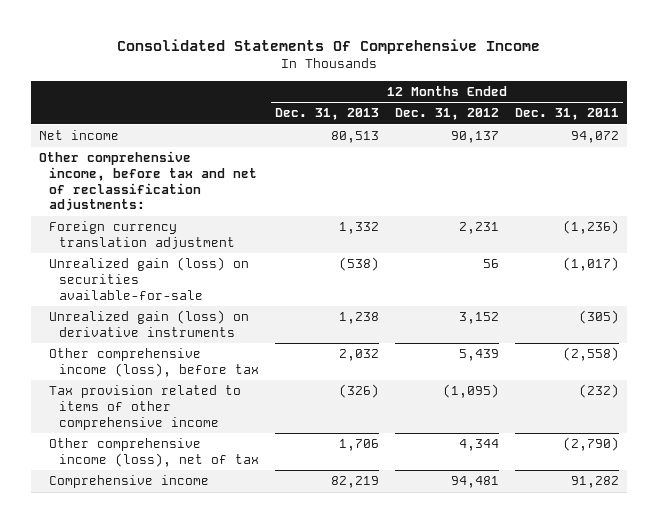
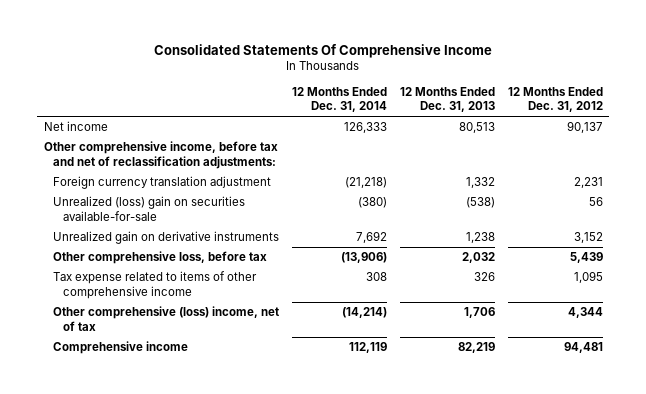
[514,108,619,121] Dec. 31, 2011 -> none
none -> [291,86,387,112] 12 Months Ended Dec. 31, 2014
[49,257,250,300] Unrealized gain (loss) on securities available-for-sale -> [53,196,246,221] Unrealized (loss) gain on securities available-for-sale
[49,310,250,337] Unrealized gain (loss) on derivative instruments -> [53,231,280,245] Unrealized gain on derivative instruments
[49,348,260,377] Other comprehensive income (loss), before tax -> [53,251,268,265] Other comprehensive loss, before tax
[49,385,242,430] Tax provision related to items of other comprehensive income -> [53,271,258,299] Tax expense related to items of other comprehensive income
[339,384,380,399] (326) -> [473,272,495,282] 326
[442,384,499,399] (1,095) -> [573,271,603,284] 1,095
[49,438,260,467] Other comprehensive income (loss), net of tax -> [53,306,280,331] Other comprehensive (loss) income, net of tax

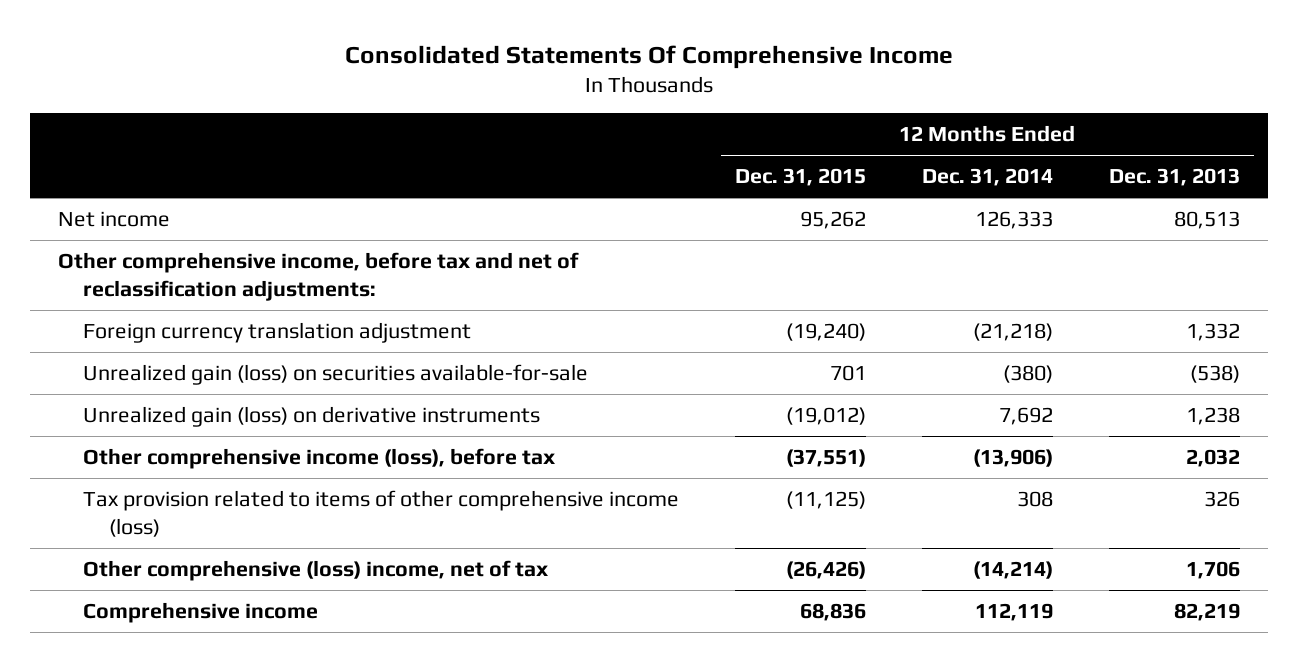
[507,86,603,112] 12 Months Ended Dec. 31, 2012 -> none
none -> [735,168,867,187] Dec. 31, 2015
[53,196,246,221] Unrealized (loss) gain on securities available-for-sale -> [83,363,589,385] Unrealized gain (loss) on securities available-for-sale
[53,231,280,245] Unrealized gain on derivative instruments -> [83,405,541,427] Unrealized gain (loss) on derivative instruments
[53,251,268,265] Other comprehensive loss, before tax -> [83,447,557,469] Other comprehensive income (loss), before tax
[53,271,258,299] Tax expense related to items of other comprehensive income -> [83,489,680,537] Tax provision related to items of other comprehensive income (loss)

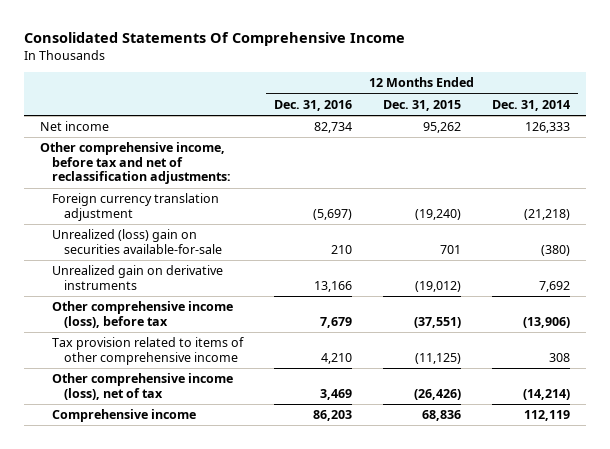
[1108,168,1240,187] Dec. 31, 2013 -> none
none -> [274,99,353,111] Dec. 31, 2016
[83,363,589,385] Unrealized gain (loss) on securities available-for-sale -> [51,229,223,254] Unrealized (loss) gain on securities available-for-sale
[83,405,541,427] Unrealized gain (loss) on derivative instruments -> [51,265,223,290] Unrealized gain on derivative instruments
[83,489,680,537] Tax provision related to items of other comprehensive income (loss) -> [51,337,244,365] Tax provision related to items of other comprehensive income
[83,559,550,581] Other comprehensive (loss) income, net of tax -> [51,373,233,400] Other comprehensive income (loss), net of tax

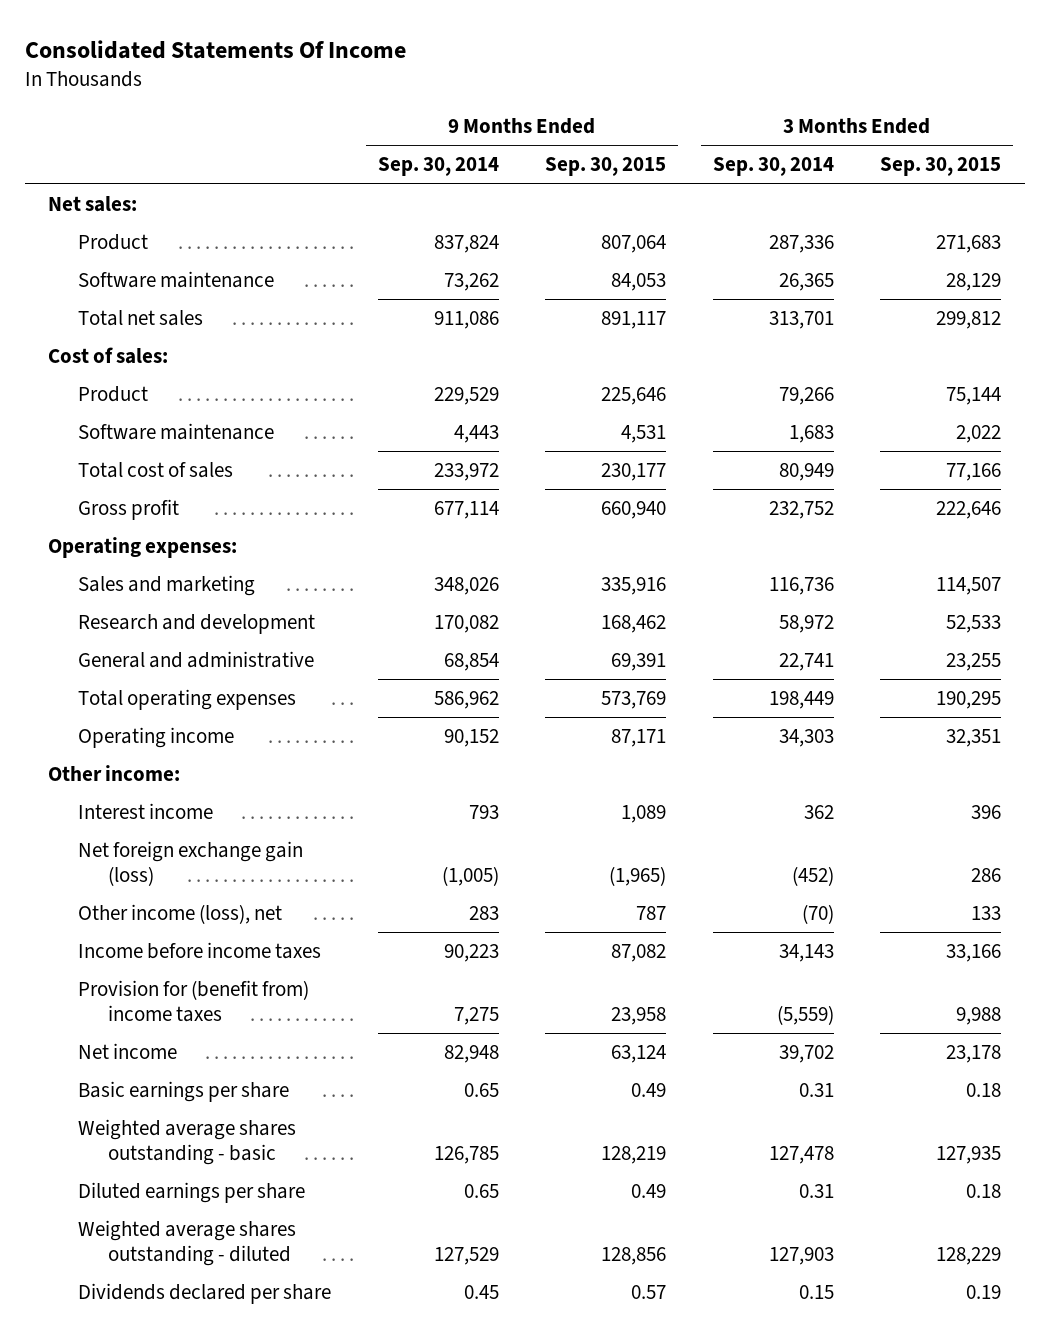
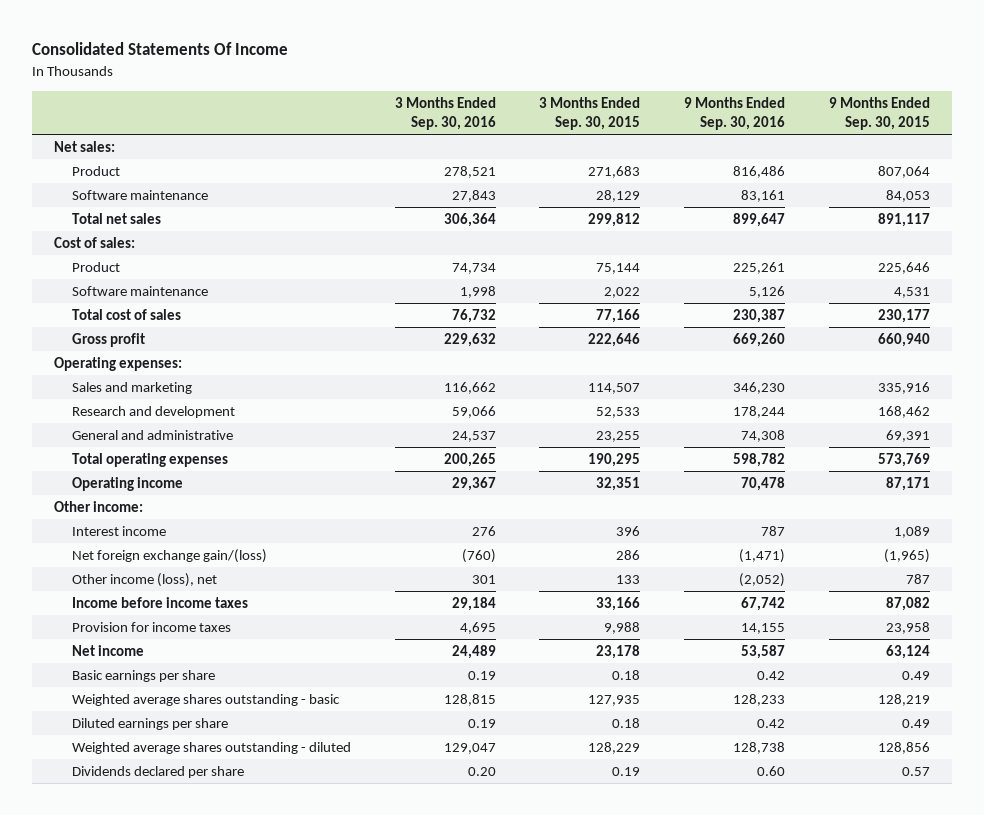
[377,157,499,177] Sep. 30, 2014 -> none
[712,157,834,177] Sep. 30, 2014 -> none
none -> [394,96,496,130] 3 Months Ended Sep. 30, 2016
none -> [684,96,786,130] 9 Months Ended Sep. 30, 2016
[78,841,304,886] Net foreign exchange gain (loss) -> [71,548,267,563] Net foreign exchange gain/(loss)
[78,980,310,1022] Provision for (benefit from) income taxes -> [71,621,231,632] Provision for income taxes

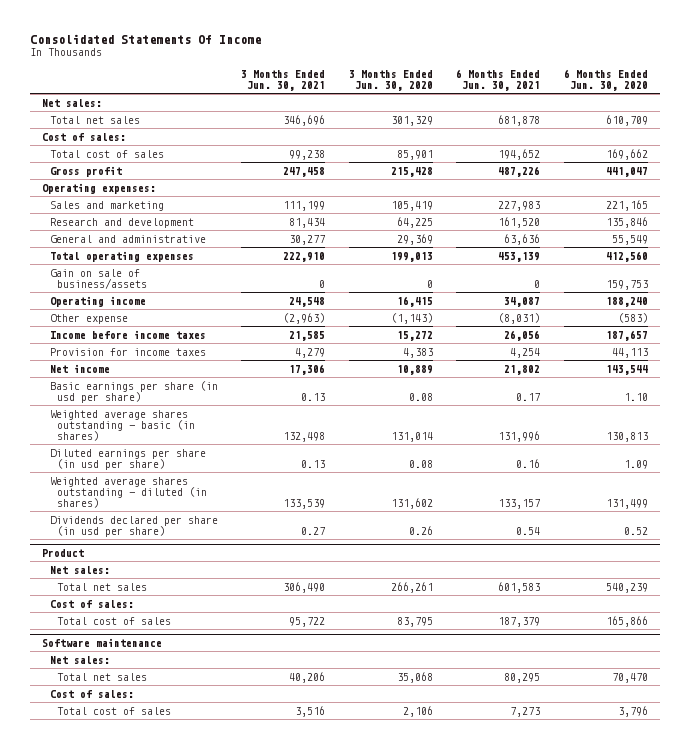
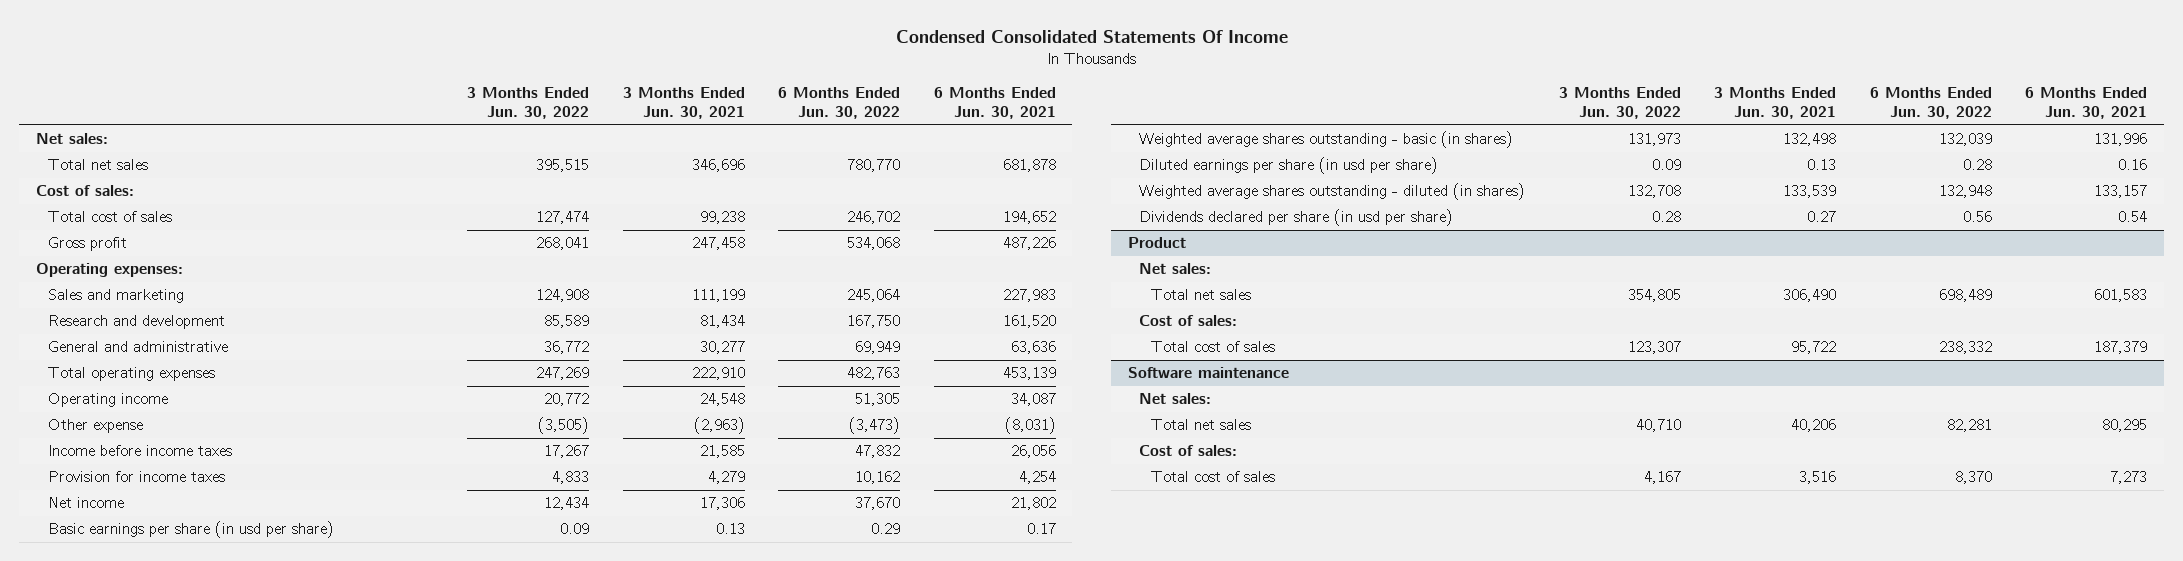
[29,33,261,44] Consolidated Statements Of Income -> [895,30,1288,44] Condensed Consolidated Statements Of Income
[348,69,433,91] 3 Months Ended Jun. 30, 2020 -> none
[563,68,648,91] 6 Months Ended Jun. 30, 2020 -> none
none -> [467,86,590,120] 3 Months Ended Jun. 30, 2022
none -> [778,86,901,120] 6 Months Ended Jun. 30, 2022
[49,268,148,289] Gain on sale of business/assets -> none

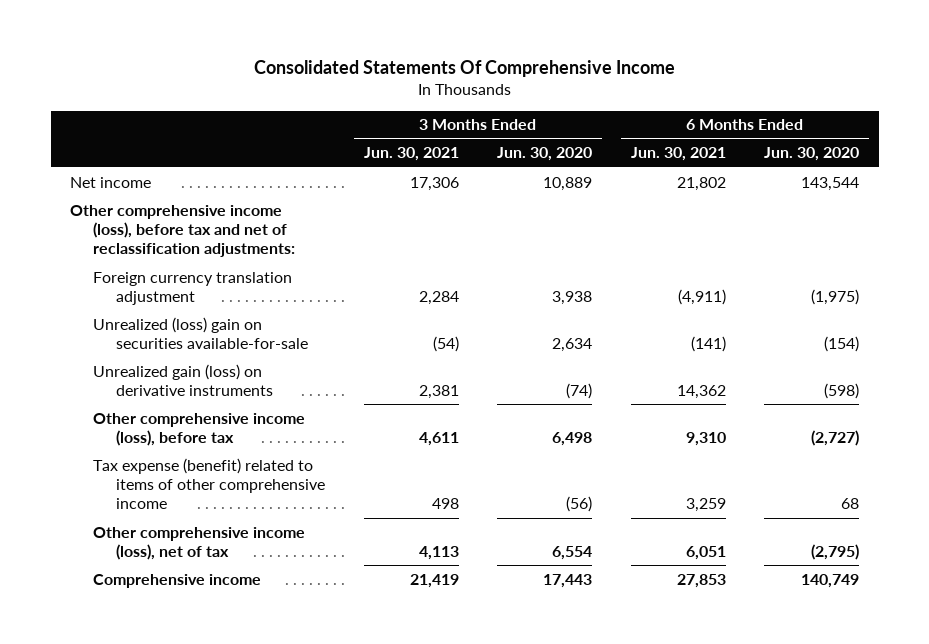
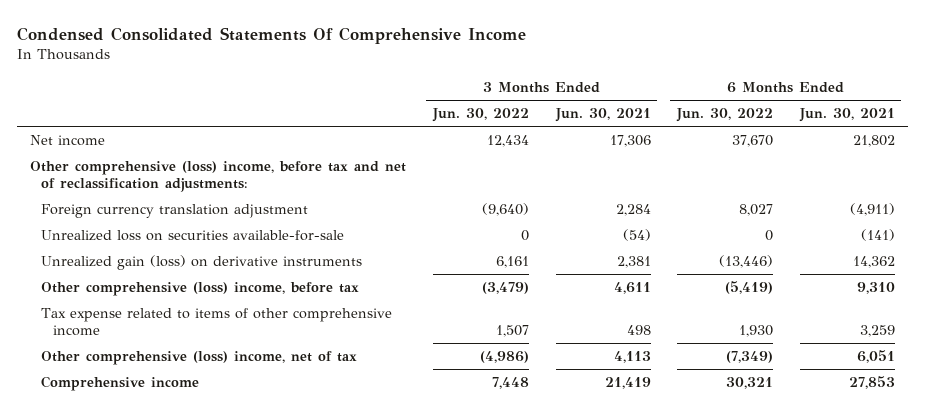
[253,60,675,78] Consolidated Statements Of Comprehensive Income -> [17,26,527,44] Condensed Consolidated Statements Of Comprehensive Income
[497,147,593,162] Jun. 30, 2020 -> none
[764,147,860,162] Jun. 30, 2020 -> none
none -> [431,108,529,123] Jun. 30, 2022
none -> [676,108,774,123] Jun. 30, 2022
[69,204,296,258] Other comprehensive income (loss), before tax and net of reclassification adjustments: -> [30,161,407,193] Other comprehensive (loss) income, before tax and net of reclassification adjustments:
[93,316,309,349] Unrealized (loss) gain on securities available-for-sale -> [41,230,345,242] Unrealized loss on securities available-for-sale
[93,412,306,446] Other comprehensive income (loss), before tax -> [41,282,360,297] Other comprehensive (loss) income, before tax
[93,457,326,510] Tax expense (benefit) related to items of other comprehensive income -> [41,308,393,337] Tax expense related to items of other comprehensive income
[93,526,306,560] Other comprehensive income (loss), net of tax -> [41,351,358,366] Other comprehensive (loss) income, net of tax

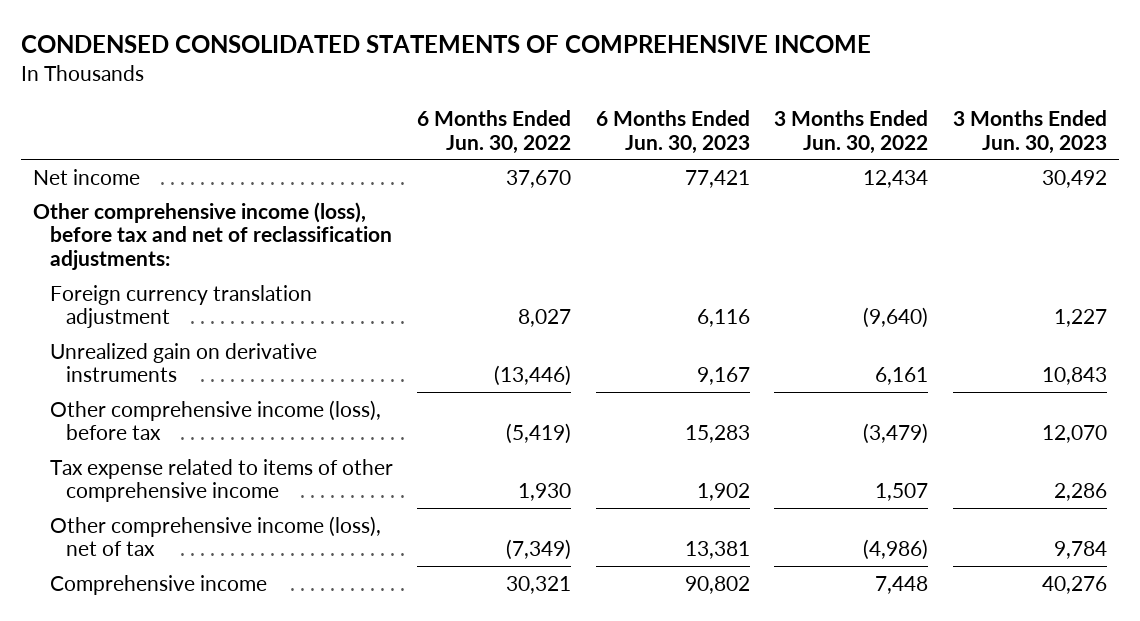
[17,26,527,44] Condensed Consolidated Statements Of Comprehensive Income -> [21,34,872,53] CONDENSED CONSOLIDATED STATEMENTS OF COMPREHENSIVE INCOME
[554,108,651,123] Jun. 30, 2021 -> none
[798,108,895,123] Jun. 30, 2021 -> none
none -> [595,109,750,154] 6 Months Ended Jun. 30, 2023
none -> [952,109,1107,154] 3 Months Ended Jun. 30, 2023
[30,161,407,193] Other comprehensive (loss) income, before tax and net of reclassification adjustments: -> [33,201,392,271] Other comprehensive income (loss), before tax and net of reclassification adjustments:
[41,230,345,242] Unrealized loss on securities available-for-sale -> none
[41,255,363,271] Unrealized gain (loss) on derivative instruments -> [49,342,317,383] Unrealized gain on derivative instruments
[41,282,360,297] Other comprehensive (loss) income, before tax -> [49,399,381,441] Other comprehensive income (loss), before tax
[41,351,358,366] Other comprehensive (loss) income, net of tax -> [49,515,381,557] Other comprehensive income (loss), net of tax

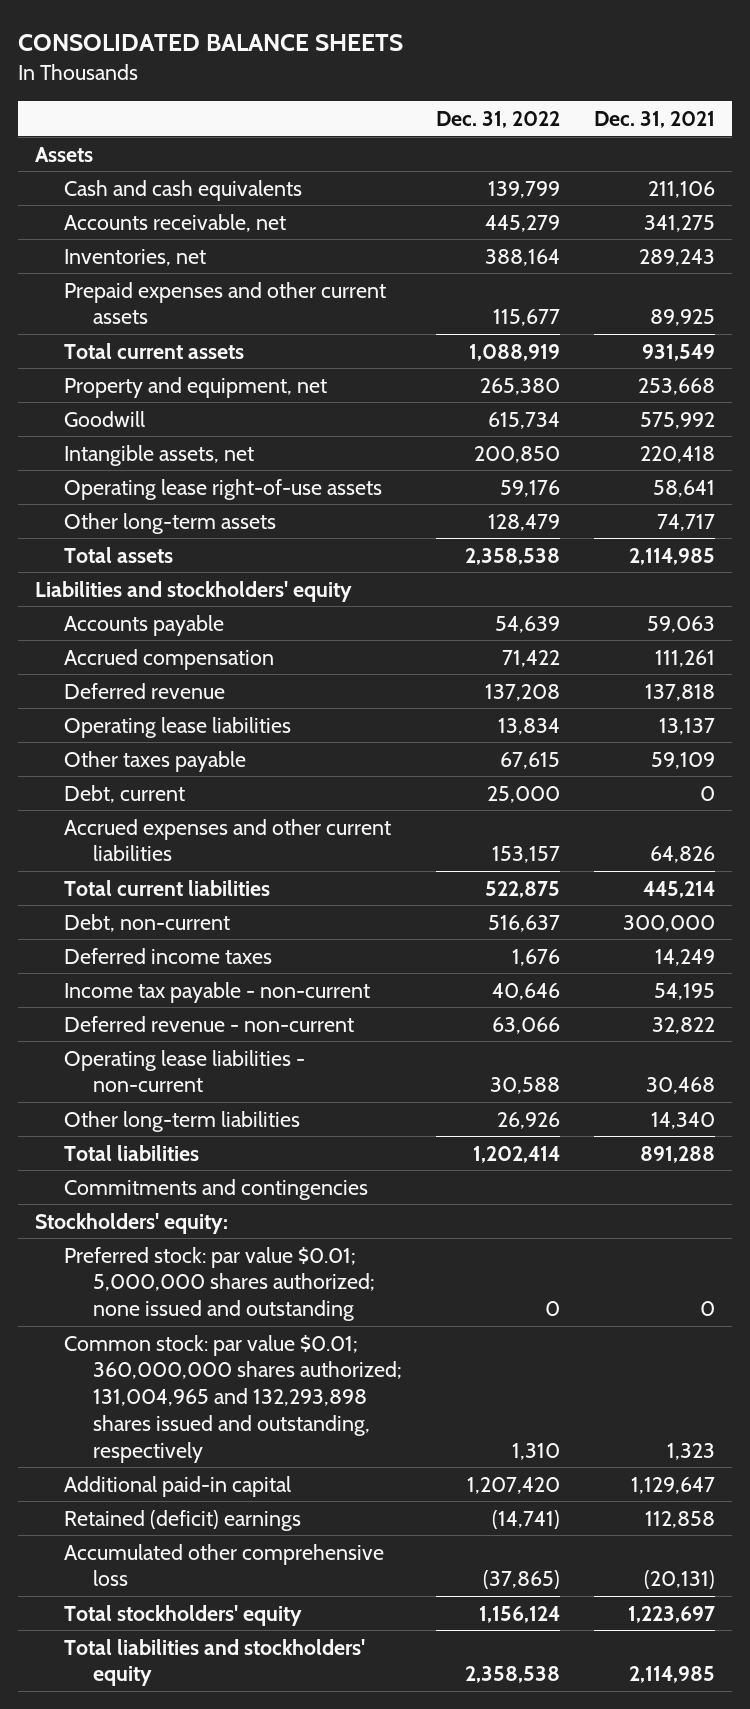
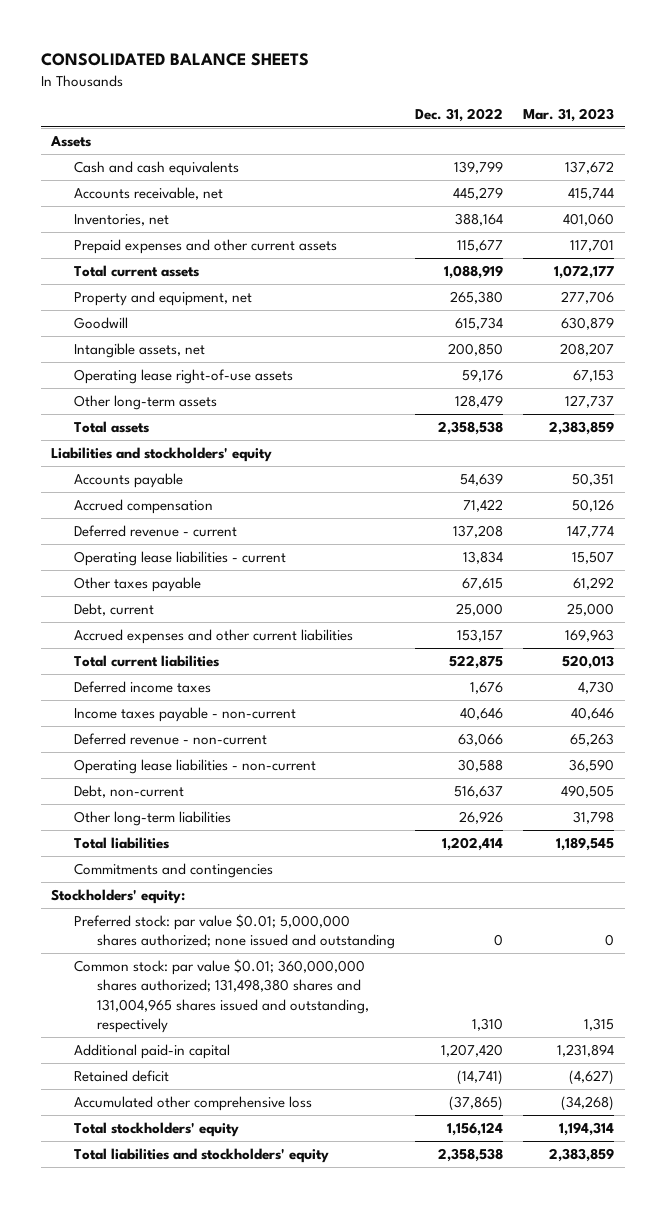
[593,111,715,129] Dec. 31, 2021 -> none
none -> [523,107,615,122] Mar. 31, 2023
[63,682,225,699] Deferred revenue -> [74,525,238,538] Deferred revenue - current
[63,716,291,738] Operating lease liabilities -> [74,551,287,567] Operating lease liabilities - current
[63,981,370,1003] Income tax payable - non-current -> [74,707,297,723] Income taxes payable - non-current
[63,913,230,932] Debt, non-current -> [74,785,185,799] Debt, non-current
[63,1334,402,1463] Common stock: par value $0.01; 360,000,000 shares authorized; 131,004,965 and 132,293,898 shares issued and outstanding, respectively -> [74,959,369,1034] Common stock: par value $0.01; 360,000,000 shares authorized; 131,498,380 shares and 131,004,965 shares issued and outstanding, respectively
[63,1509,301,1531] Retained (deficit) earnings -> [74,1070,170,1083] Retained deficit

